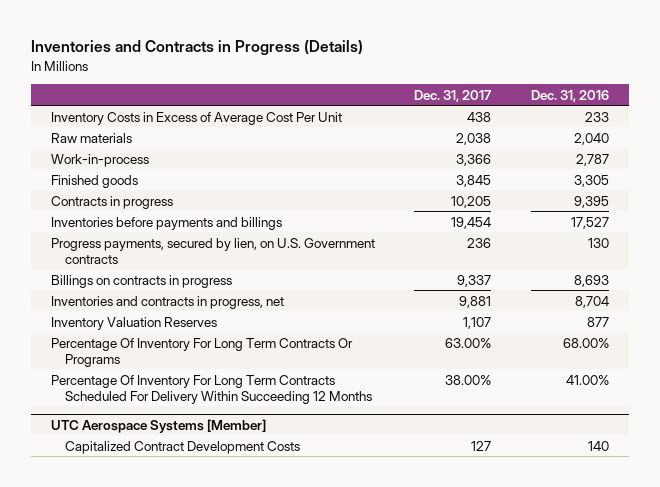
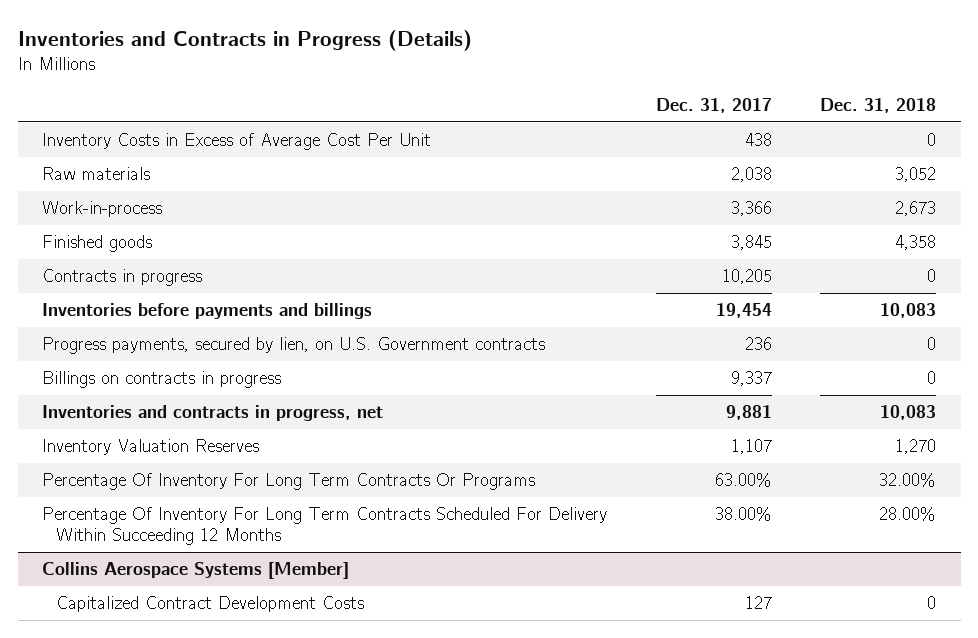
[530,89,609,102] Dec. 31, 2016 -> none
none -> [820,98,937,114] Dec. 31, 2018
[50,418,266,433] UTC Aerospace Systems [Member] -> [42,562,350,580] Collins Aerospace Systems [Member]

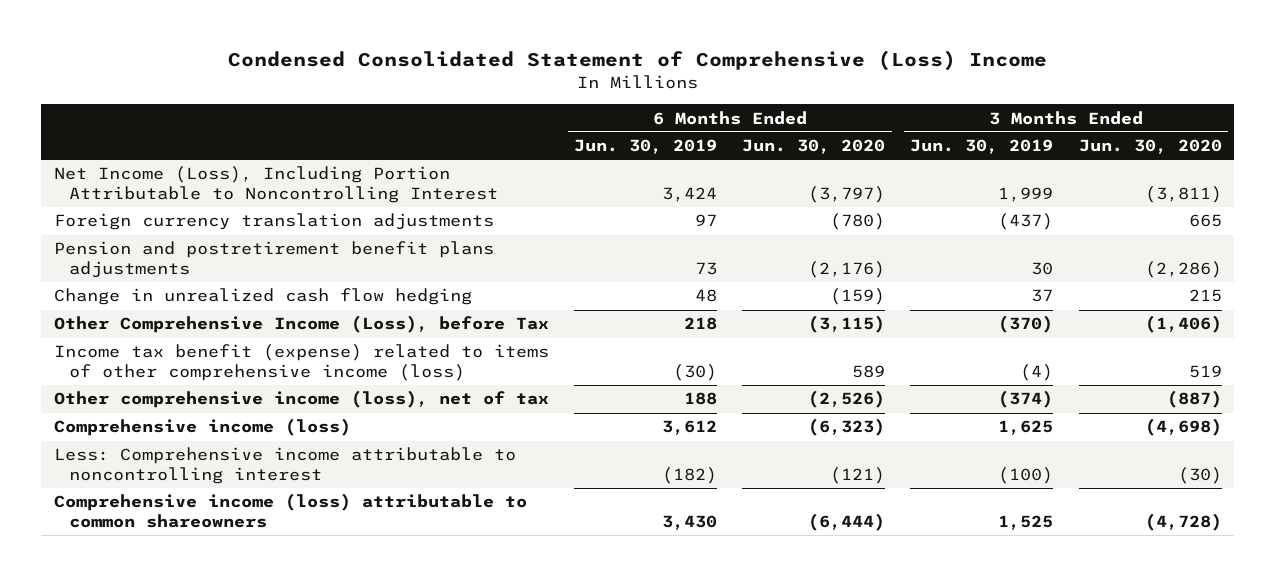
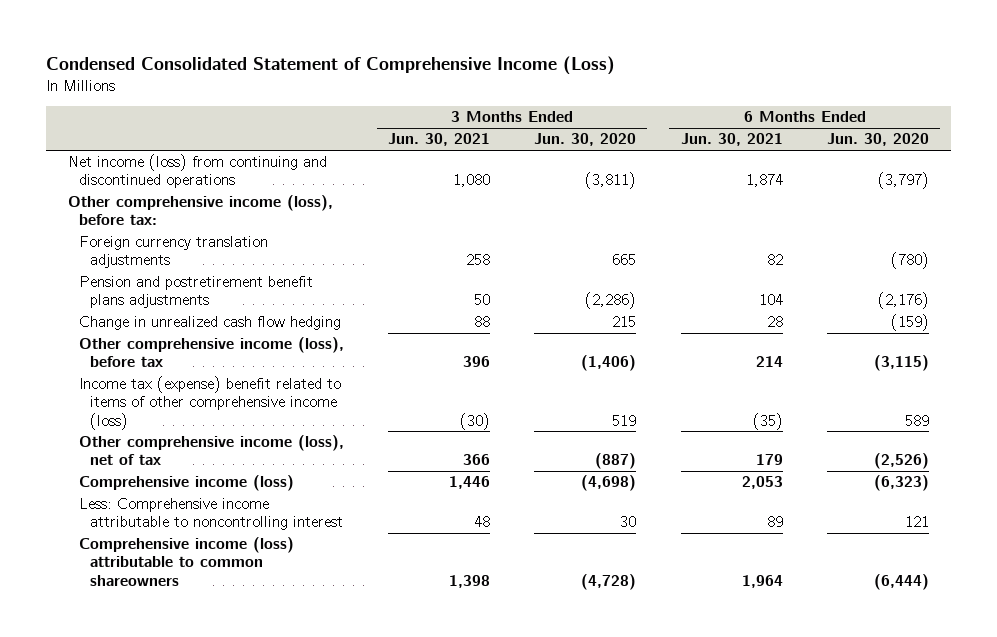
[227,50,1047,72] Condensed Consolidated Statement of Comprehensive (Loss) Income -> [45,55,615,75] Condensed Consolidated Statement of Comprehensive Income (Loss)
[574,139,718,155] Jun. 30, 2019 -> none
[910,139,1054,155] Jun. 30, 2019 -> none
none -> [388,133,491,147] Jun. 30, 2021
none -> [680,133,783,147] Jun. 30, 2021
[53,166,499,203] Net Income (Loss), Including Portion Attributable to Noncontrolling Interest -> [68,154,328,189] Net income (loss) from continuing and discontinued operations
none -> [68,195,334,226] Other comprehensive income (loss), before tax:
[53,315,549,334] Other Comprehensive Income (Loss), before Tax -> [78,337,344,368] Other comprehensive income (loss), before tax
[53,344,549,381] Income tax benefit (expense) related to items of other comprehensive income (loss) -> [78,376,341,430] Income tax (expense) benefit related to items of other comprehensive income (loss)
[830,466,886,484] (121) -> [904,516,929,528] 121
[1177,466,1222,484] (30) -> [620,516,637,528] 30

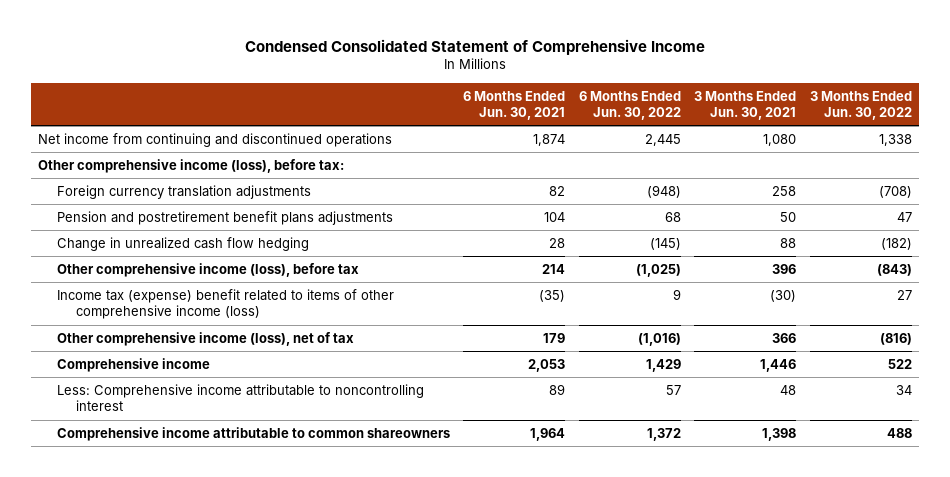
[45,55,615,75] Condensed Consolidated Statement of Comprehensive Income (Loss) -> [244,38,705,55] Condensed Consolidated Statement of Comprehensive Income
[534,133,637,147] Jun. 30, 2020 -> none
[826,133,929,147] Jun. 30, 2020 -> none
none -> [578,90,681,121] 6 Months Ended Jun. 30, 2022
none -> [809,90,912,121] 3 Months Ended Jun. 30, 2022
[68,154,328,189] Net income (loss) from continuing and discontinued operations -> [37,132,392,147] Net income from continuing and discontinued operations
[78,475,294,492] Comprehensive income (loss) -> [56,357,210,372] Comprehensive income
[78,537,294,586] Comprehensive income (loss) attributable to common shareowners -> [56,426,450,441] Comprehensive income attributable to common shareowners

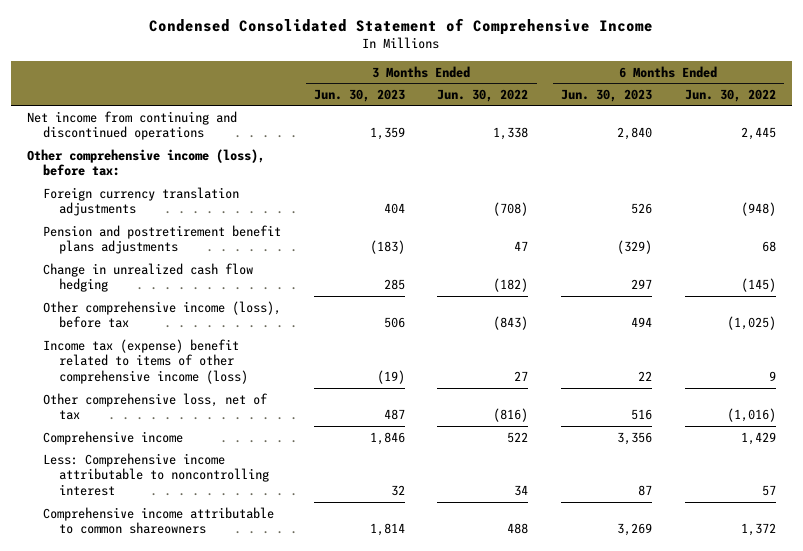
[463,90,566,121] 6 Months Ended Jun. 30, 2021 -> none
[694,90,797,121] 3 Months Ended Jun. 30, 2021 -> none
none -> [313,88,405,102] Jun. 30, 2023
none -> [561,88,653,102] Jun. 30, 2023
[56,331,354,346] Other comprehensive income (loss), net of tax -> [43,392,269,421] Other comprehensive loss, net of tax

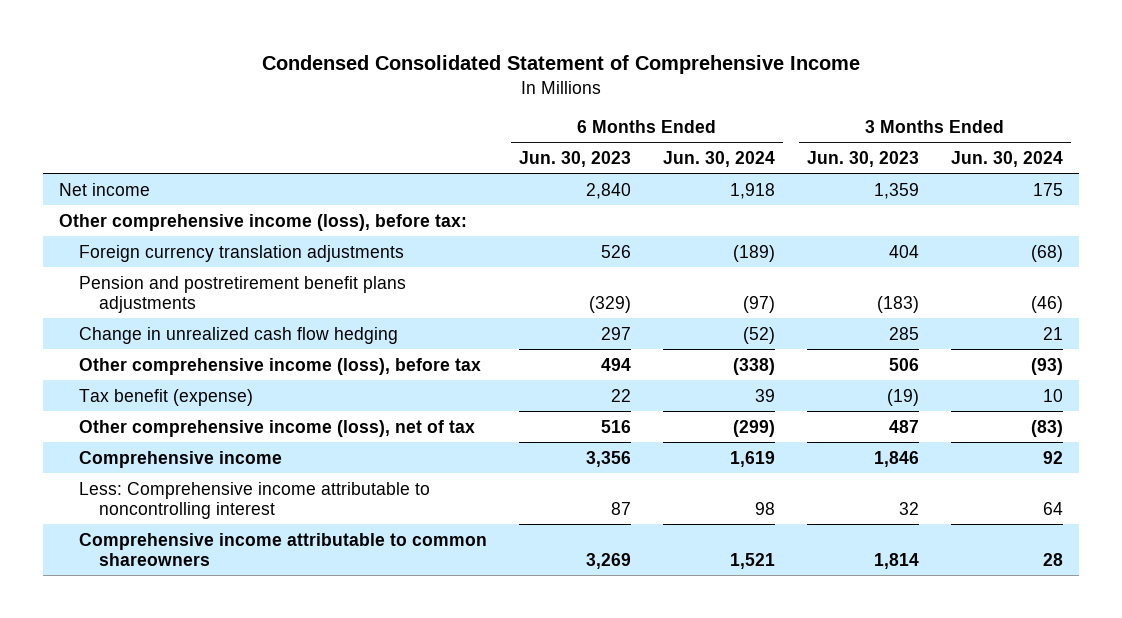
[437,88,529,102] Jun. 30, 2022 -> none
[684,88,776,102] Jun. 30, 2022 -> none
none -> [663,150,776,167] Jun. 30, 2024
none -> [951,150,1064,167] Jun. 30, 2024
[26,110,237,141] Net income from continuing and discontinued operations -> [58,182,150,196] Net income
[43,338,249,385] Income tax (expense) benefit related to items of other comprehensive income (loss) -> [79,388,254,406] Tax benefit (expense)
[43,392,269,421] Other comprehensive loss, net of tax -> [79,419,476,437] Other comprehensive income (loss), net of tax

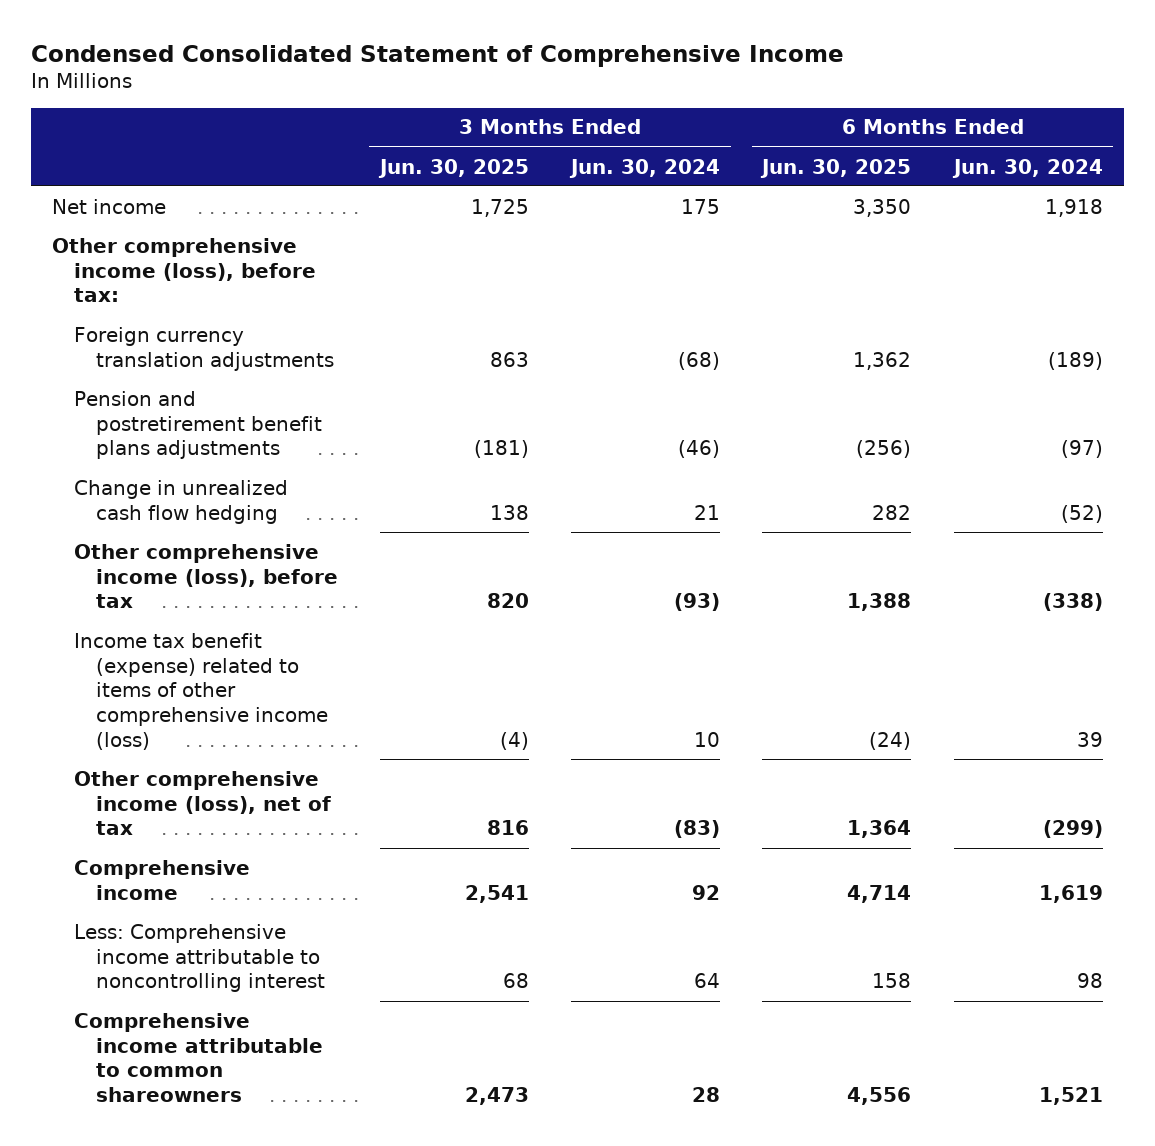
[519,150,632,167] Jun. 30, 2023 -> none
[807,150,920,167] Jun. 30, 2023 -> none
none -> [377,158,529,178] Jun. 30, 2025
none -> [760,158,912,178] Jun. 30, 2025
[79,388,254,406] Tax benefit (expense) -> [74,632,328,750] Income tax benefit (expense) related to items of other comprehensive income (loss)

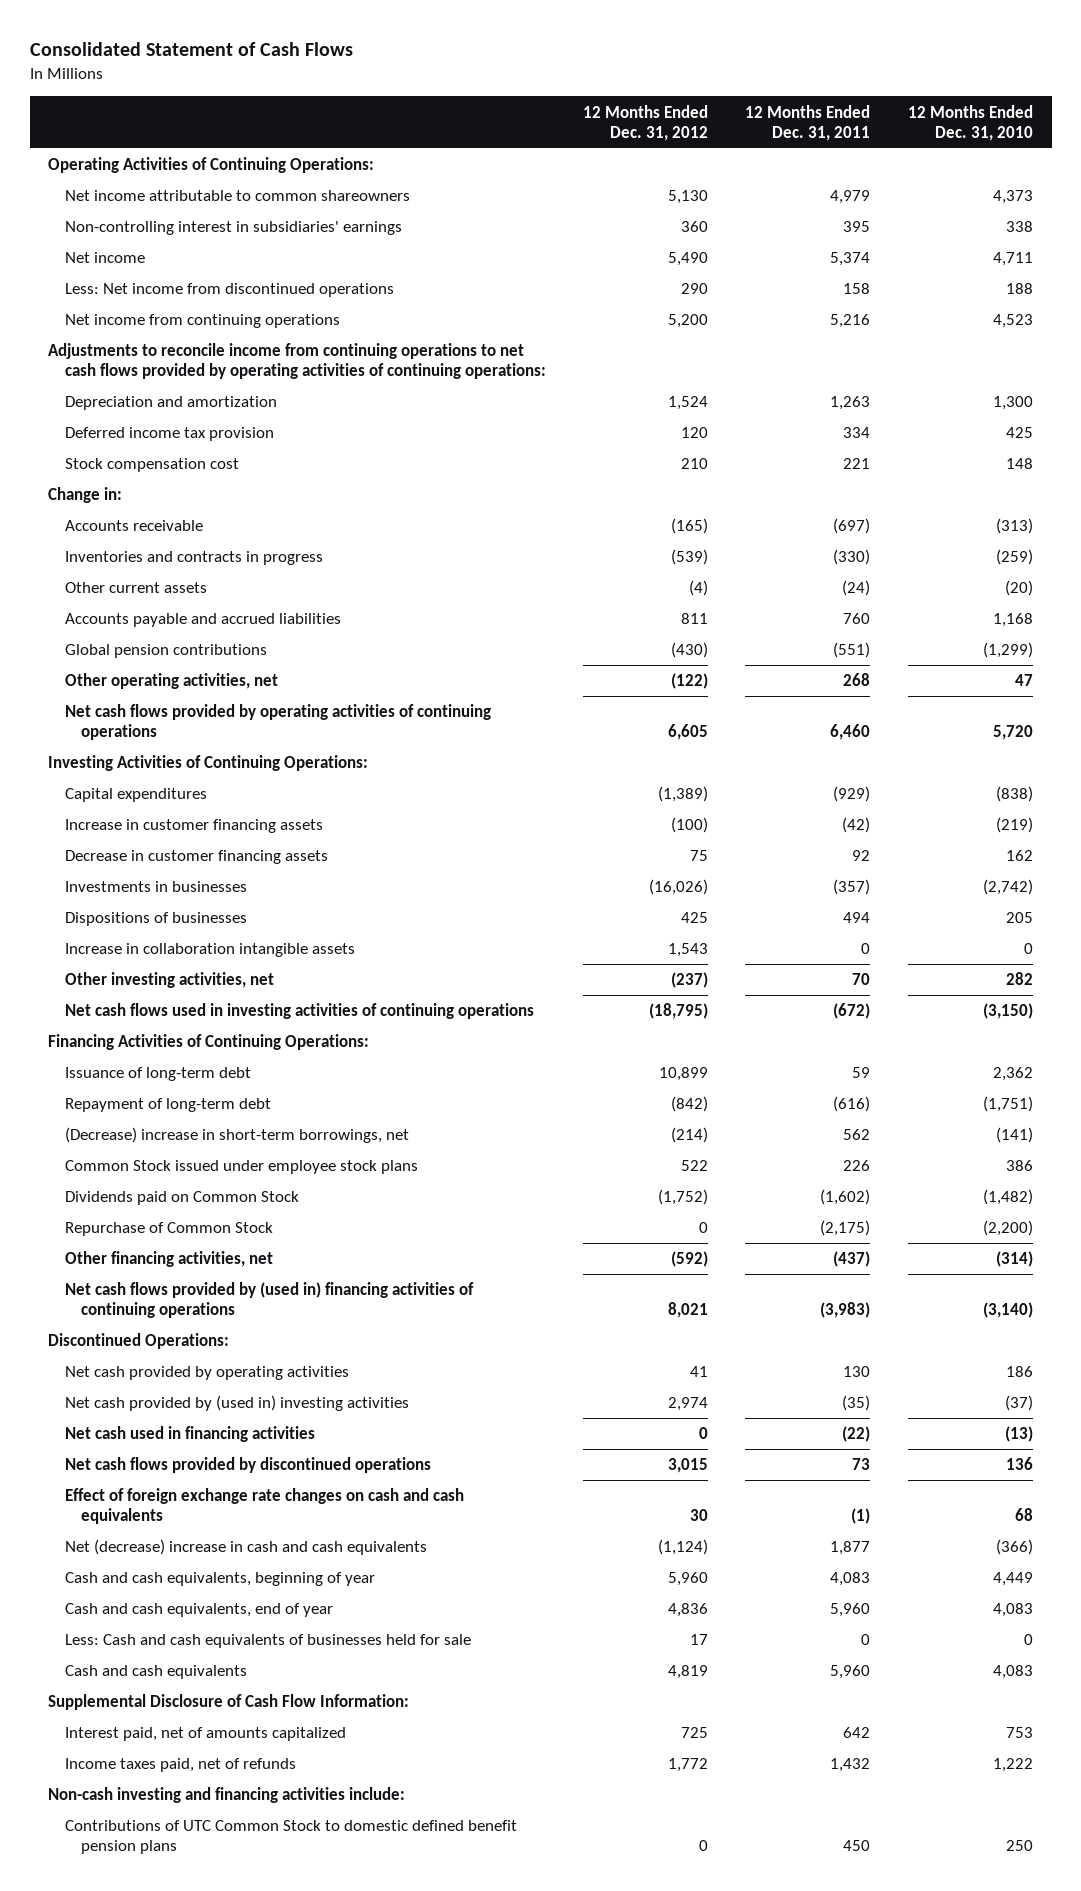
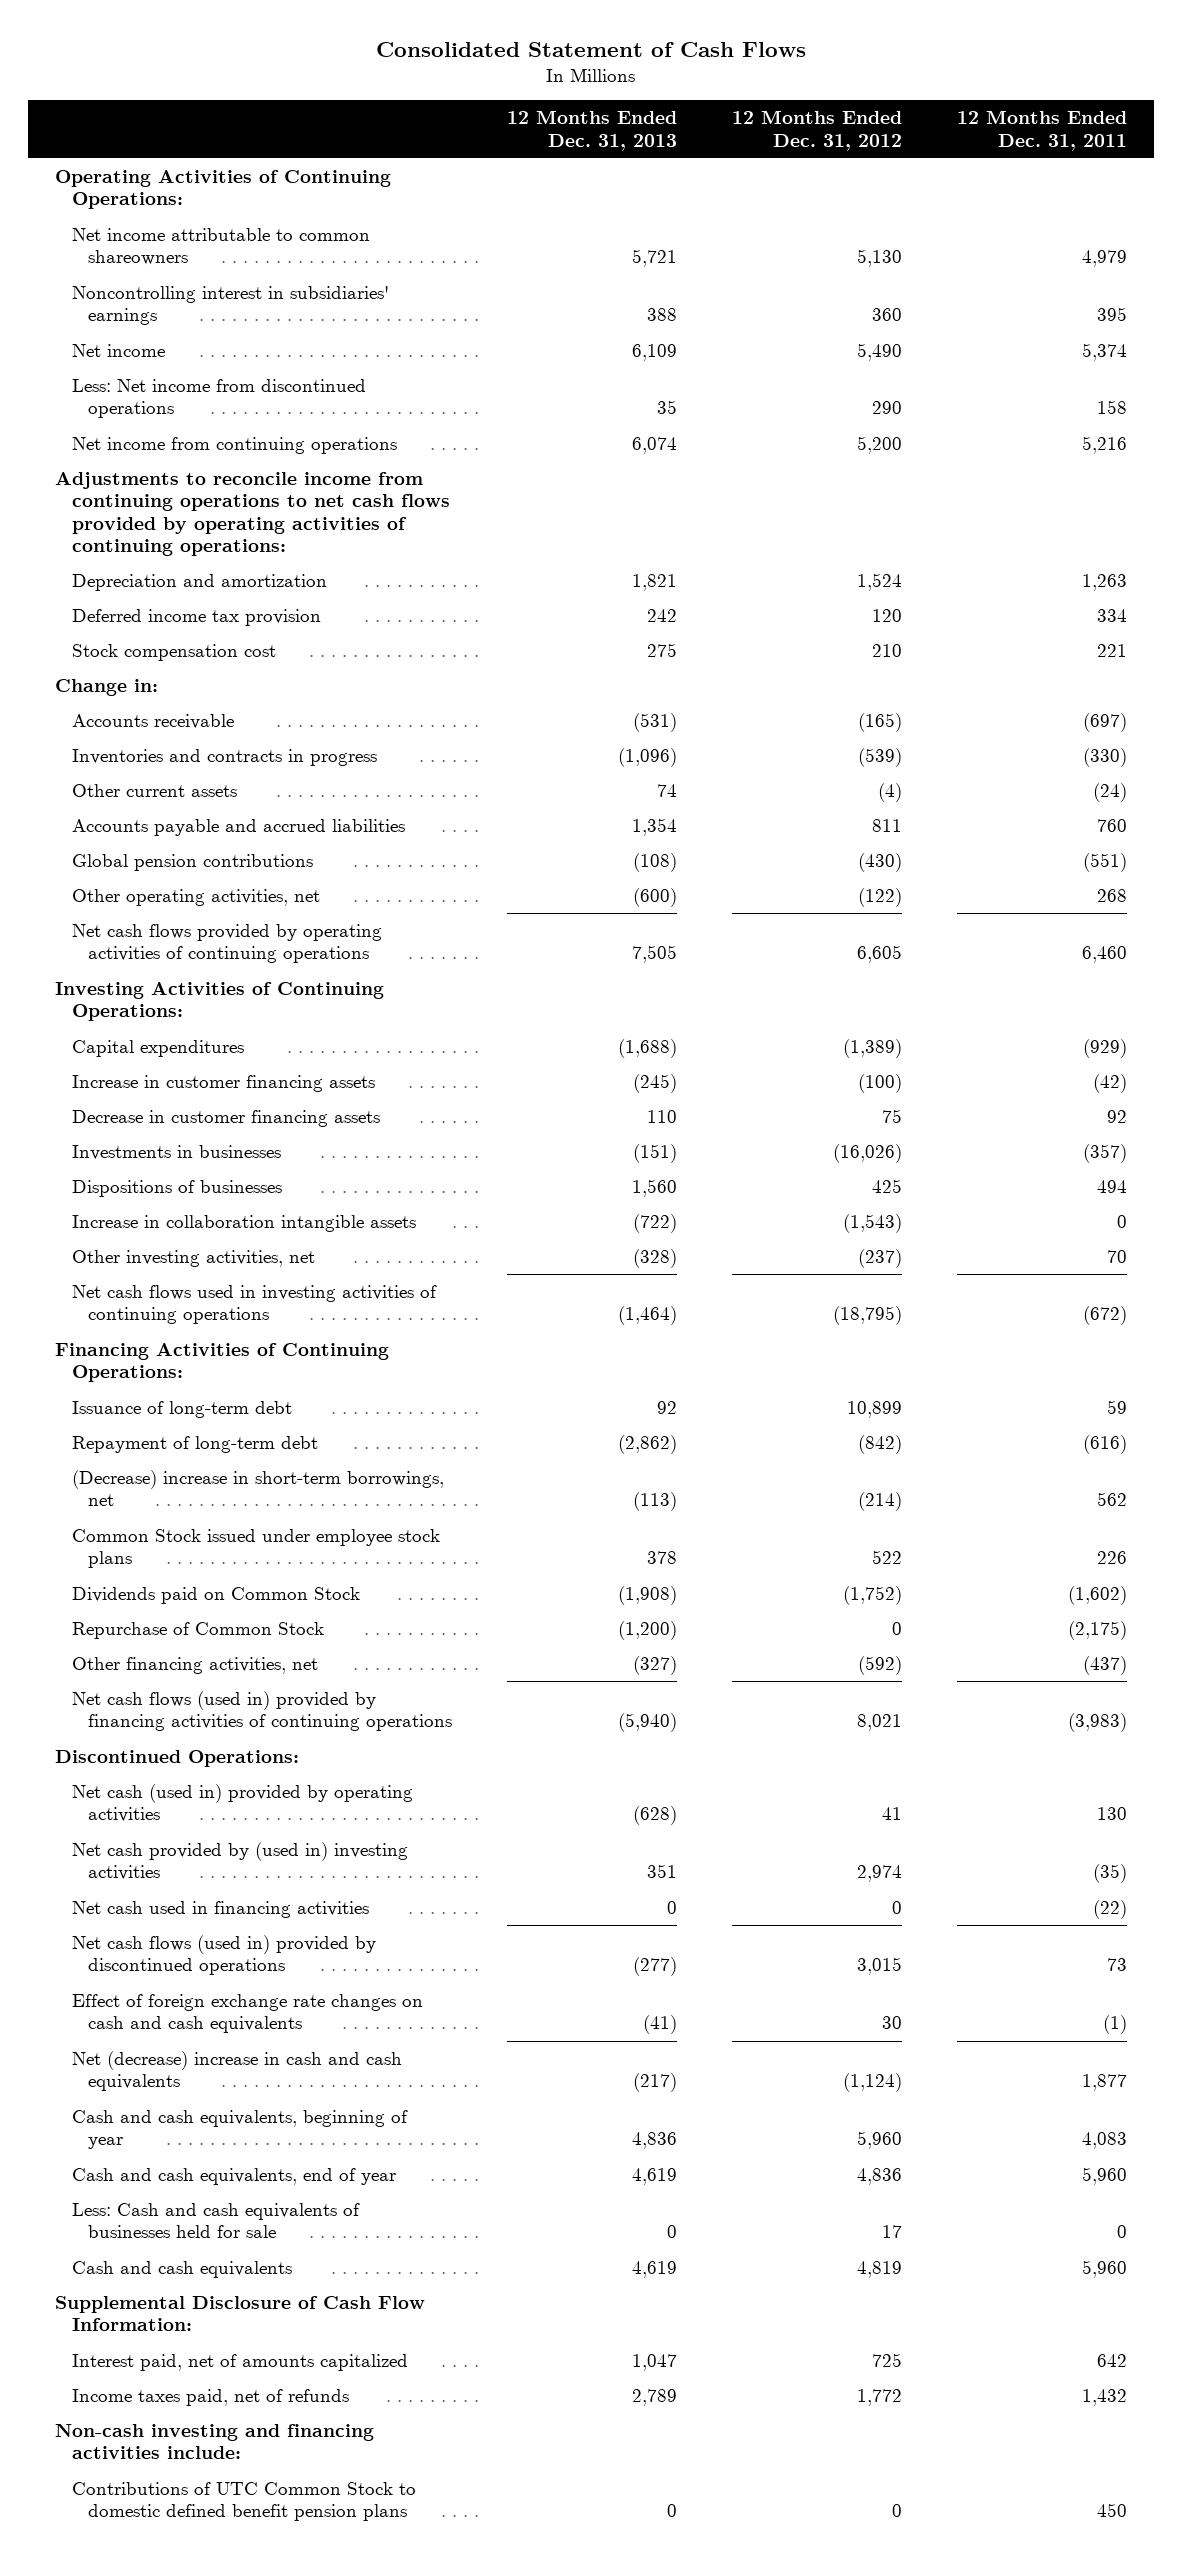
[907,104,1033,141] 12 Months Ended Dec. 31, 2010 -> none
none -> [506,110,677,151] 12 Months Ended Dec. 31, 2013
[64,221,402,236] Non-controlling interest in subsidiaries' earnings -> [71,285,389,326] Noncontrolling interest in subsidiaries' earnings
[668,943,709,958] 1,543 -> [842,1213,902,1233] (1,543)
[64,1282,474,1319] Net cash flows provided by (used in) financing activities of continuing operations -> [71,1690,452,1732] Net cash flows (used in) provided by financing activities of continuing operations
[64,1366,349,1381] Net cash provided by operating activities -> [71,1783,413,1823] Net cash (used in) provided by operating activities
[64,1457,431,1474] Net cash flows provided by discontinued operations -> [71,1934,376,1976] Net cash flows (used in) provided by discontinued operations

